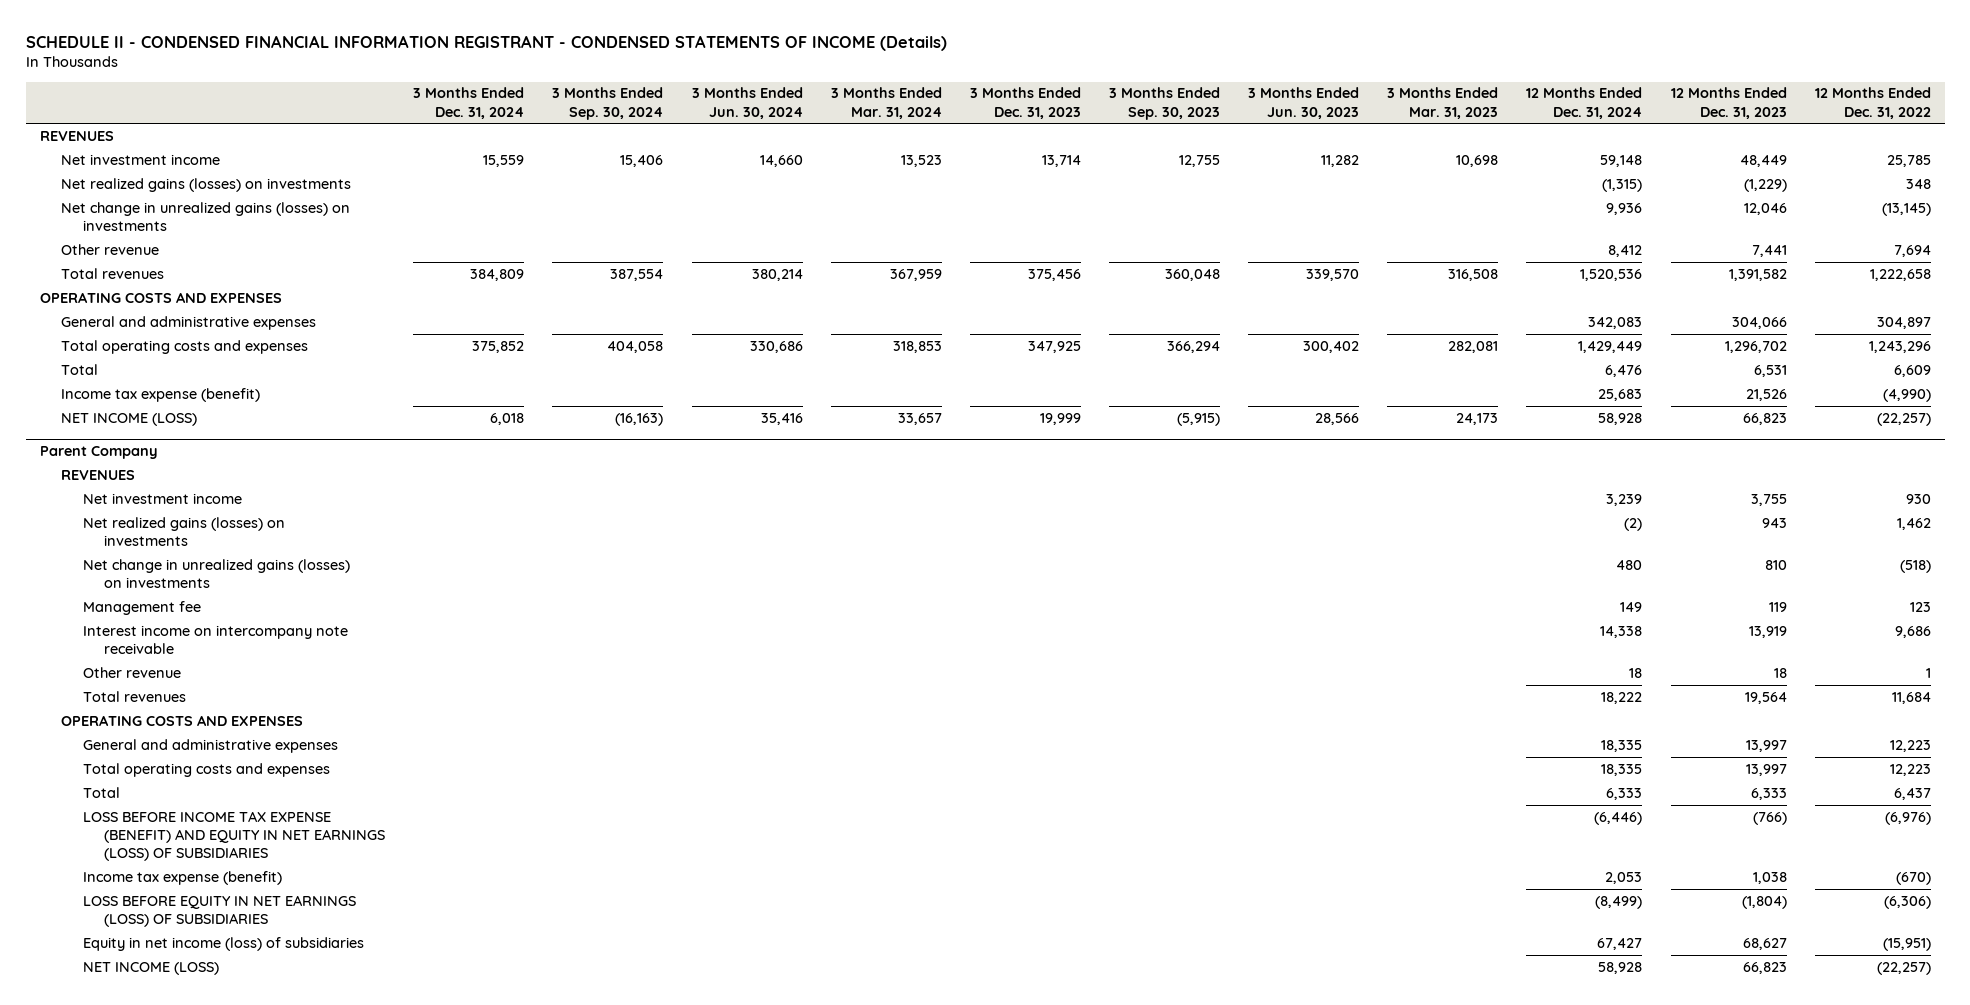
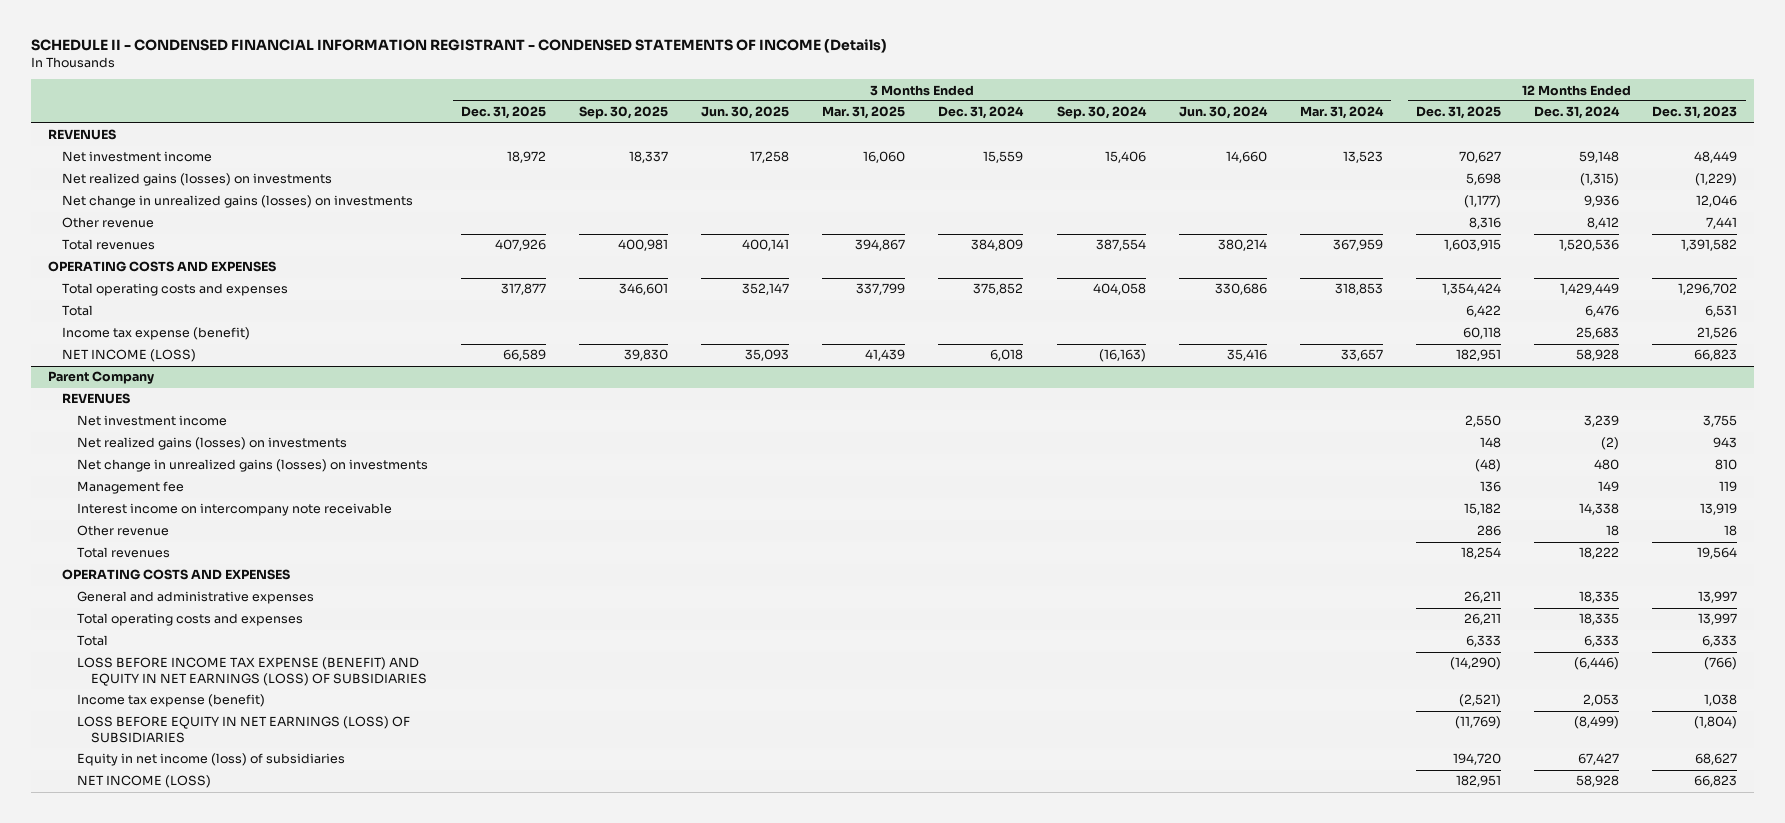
[969,87,1081,119] 3 Months Ended Dec. 31, 2023 -> none
[1108,87,1220,120] 3 Months Ended Sep. 30, 2023 -> none
[1248,87,1360,119] 3 Months Ended Jun. 30, 2023 -> none
[1387,87,1499,119] 3 Months Ended Mar. 31, 2023 -> none
[1814,87,1931,119] 12 Months Ended Dec. 31, 2022 -> none
none -> [460,106,546,120] Dec. 31, 2025
none -> [579,106,669,120] Sep. 30, 2025
none -> [701,106,790,120] Jun. 30, 2025
none -> [822,106,906,120] Mar. 31, 2025
none -> [1415,106,1501,120] Dec. 31, 2025
[61,315,317,330] General and administrative expenses -> none

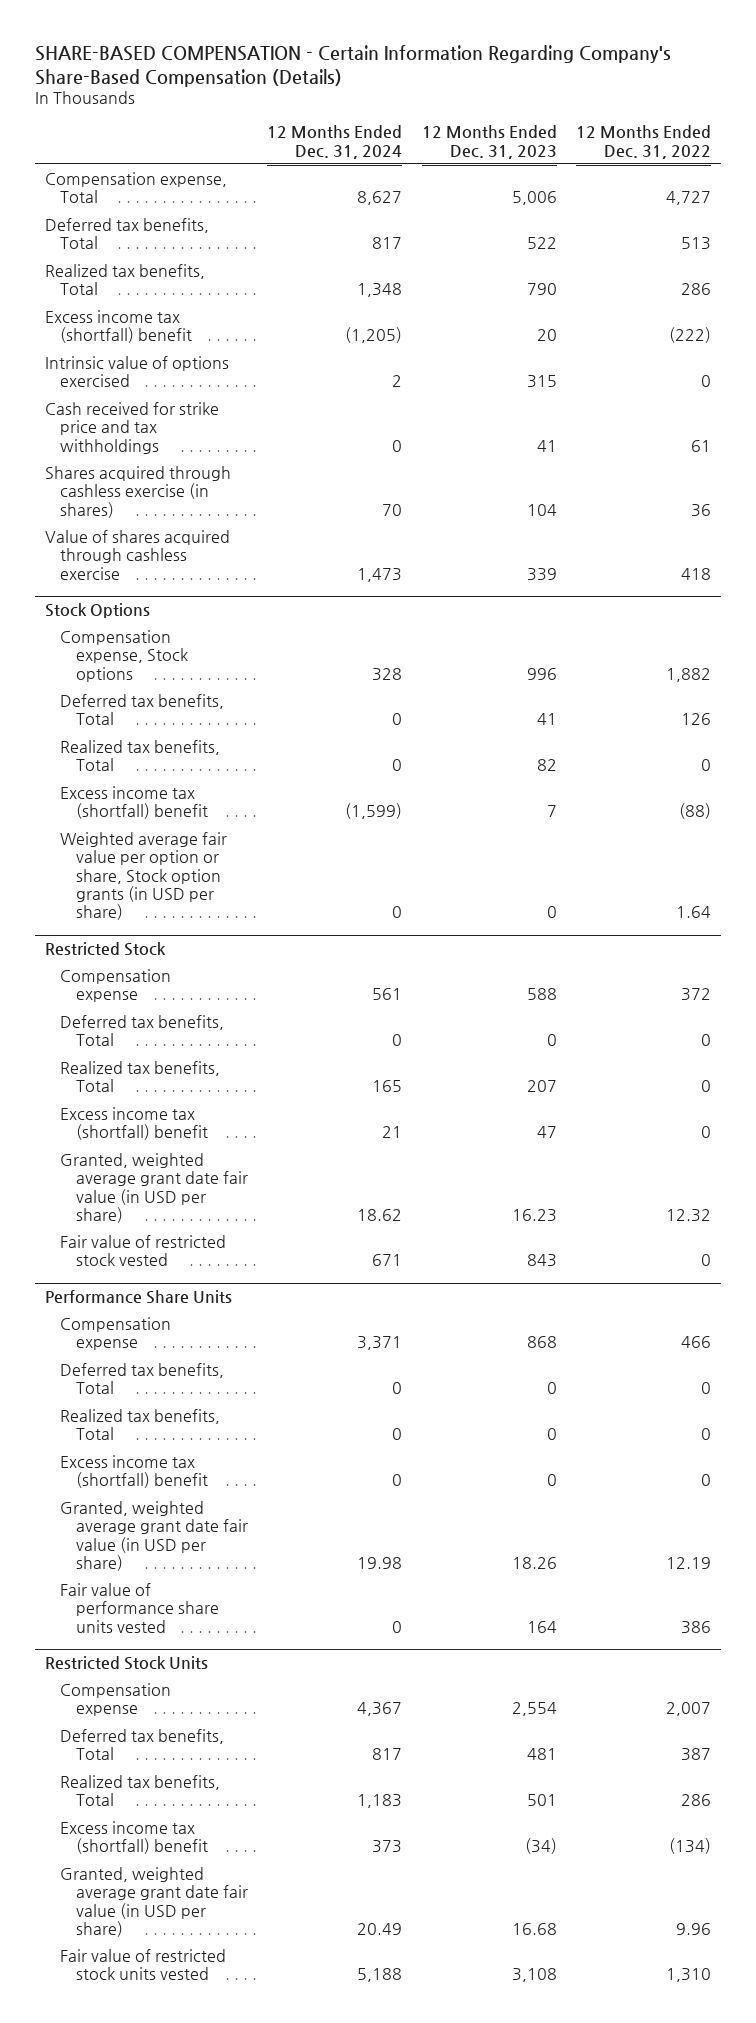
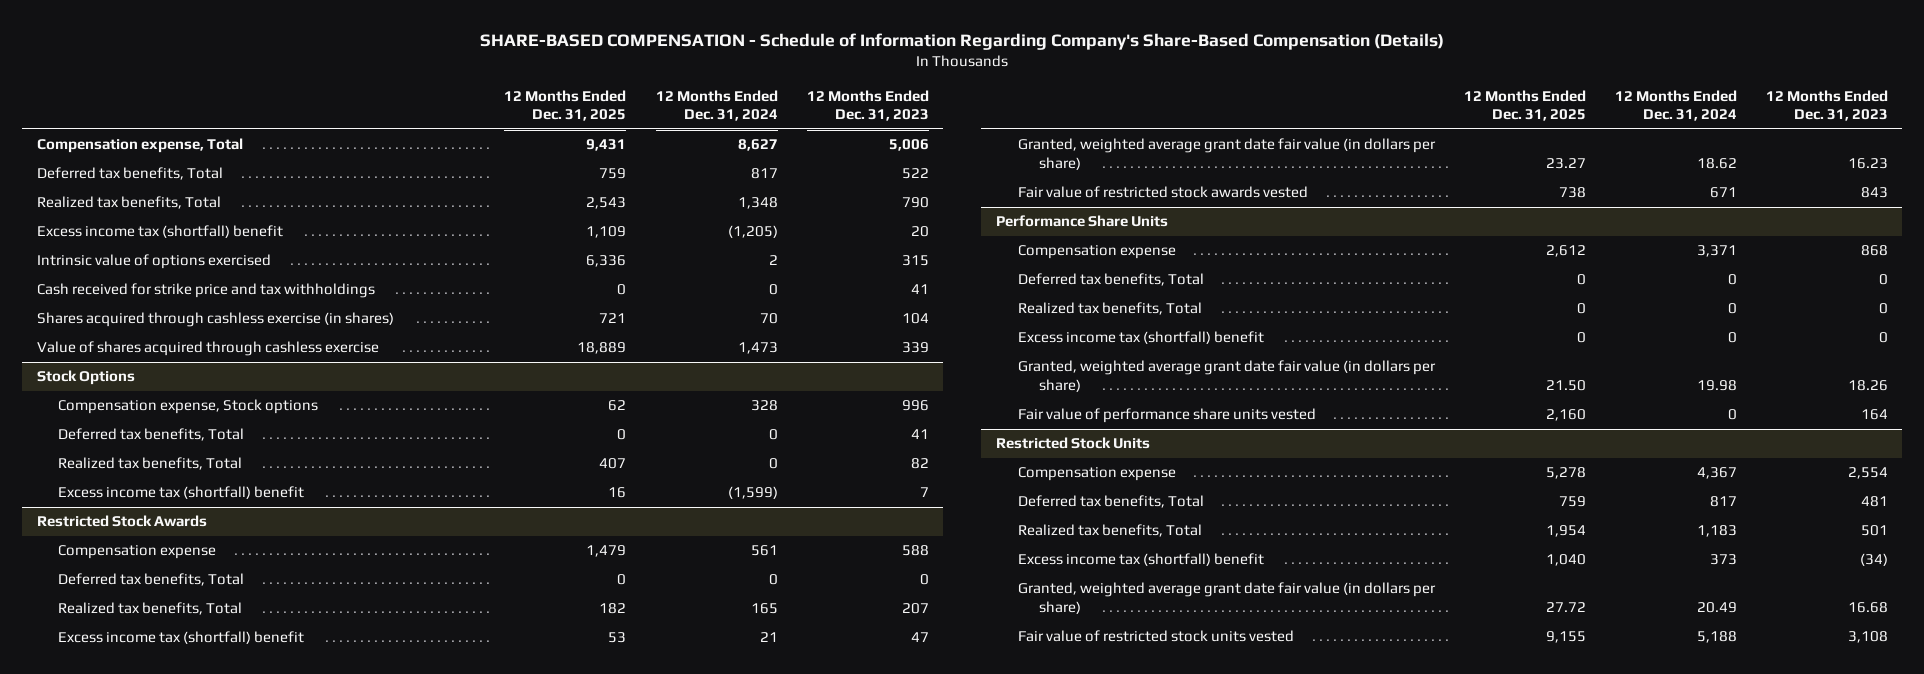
[35,44,672,87] SHARE-BASED COMPENSATION - Certain Information Regarding Company's Share-Based Compensation (Details) -> [480,32,1445,50] SHARE-BASED COMPENSATION - Schedule of Information Regarding Company's Share-Based Compensation (Details)
[575,125,711,159] 12 Months Ended Dec. 31, 2022 -> none
none -> [504,89,627,122] 12 Months Ended Dec. 31, 2025
[60,831,228,921] Weighted average fair value per option or share, Stock option grants (in USD per share) -> none
[44,942,166,957] Restricted Stock -> [36,515,207,528] Restricted Stock Awards
[60,1152,248,1223] Granted, weighted average grant date fair value (in USD per share) -> [1017,138,1436,170] Granted, weighted average grant date fair value (in dollars per share)
[60,1234,227,1267] Fair value of restricted stock vested -> [1017,186,1308,199] Fair value of restricted stock awards vested
[60,1500,248,1571] Granted, weighted average grant date fair value (in USD per share) -> [1017,360,1436,392] Granted, weighted average grant date fair value (in dollars per share)
[60,1866,248,1937] Granted, weighted average grant date fair value (in USD per share) -> [1017,582,1436,614] Granted, weighted average grant date fair value (in dollars per share)

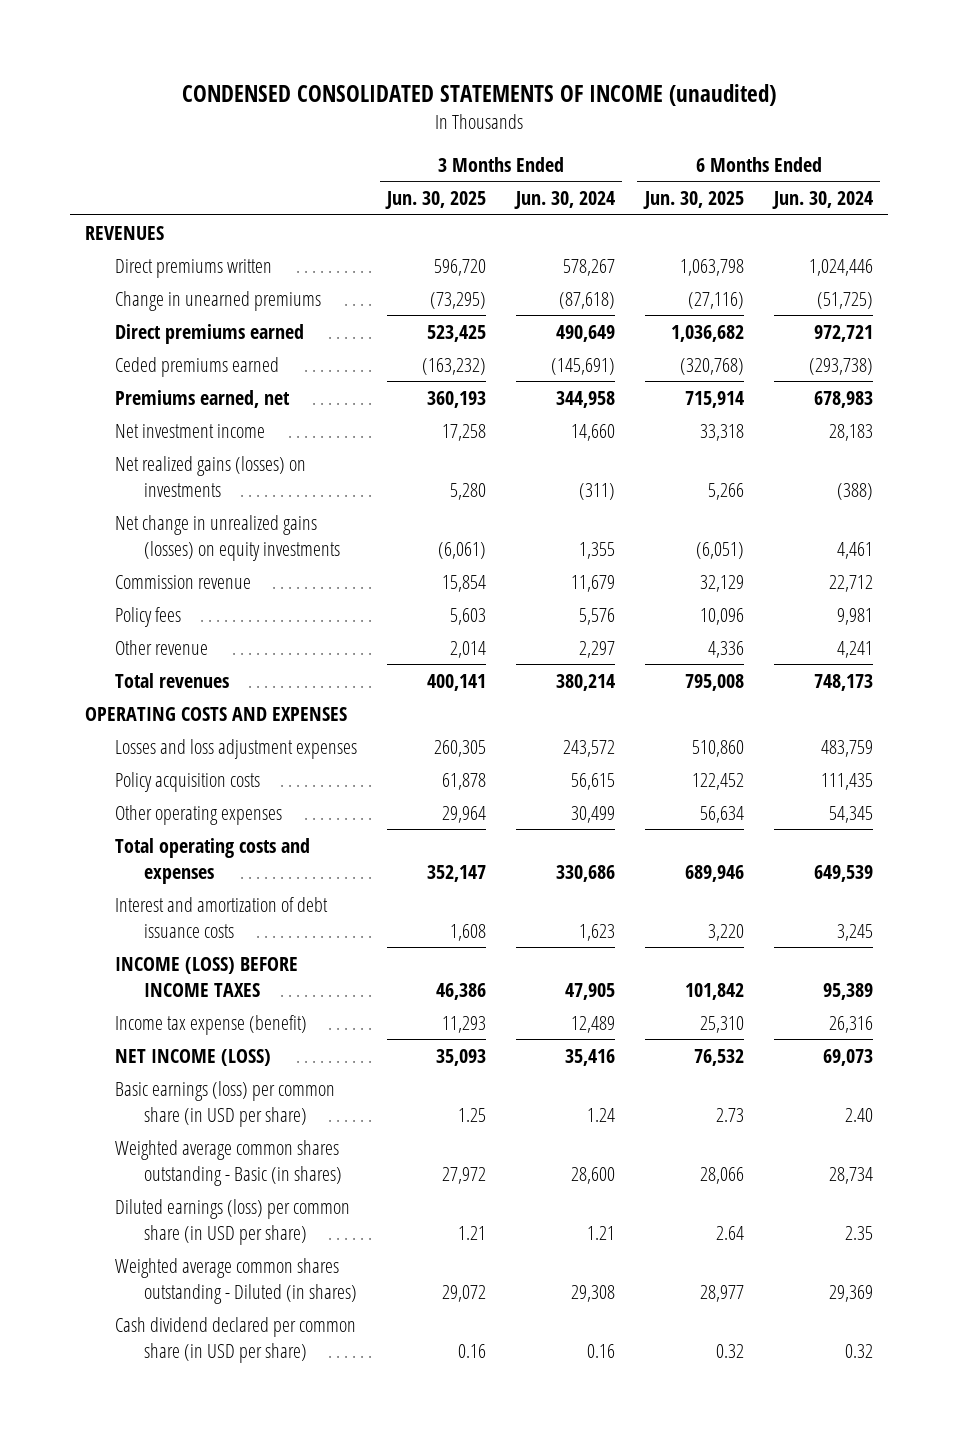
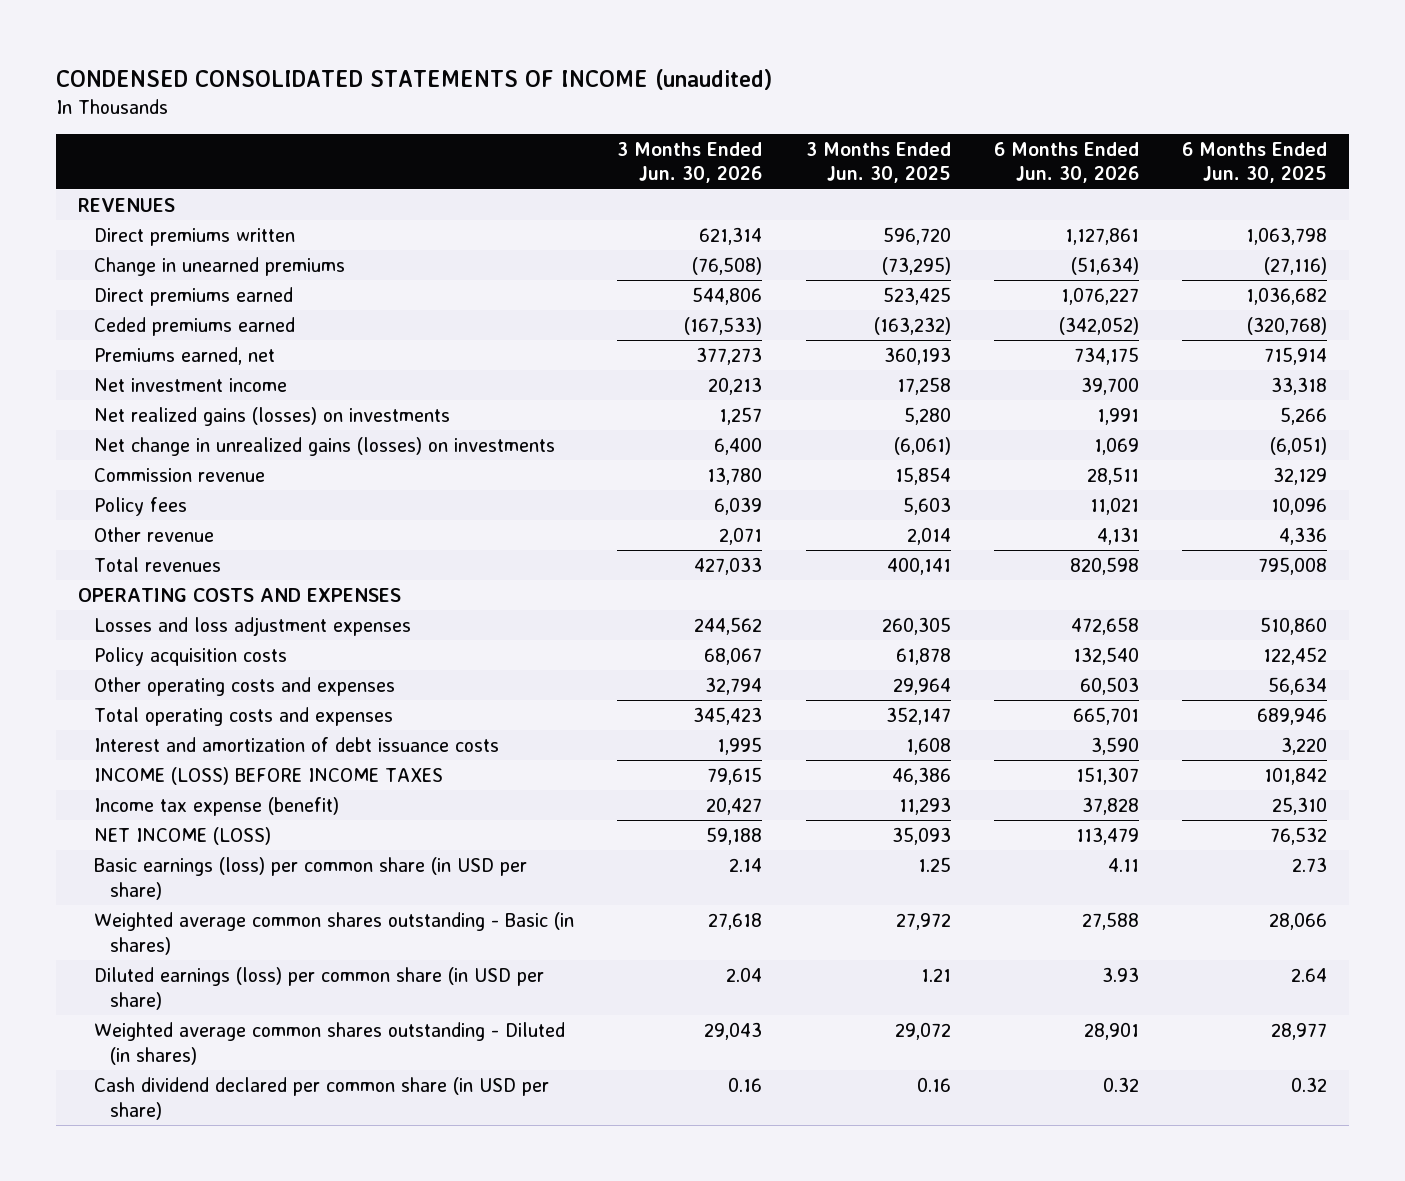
[513,191,615,210] Jun. 30, 2024 -> none
[771,191,873,210] Jun. 30, 2024 -> none
none -> [617,141,763,184] 3 Months Ended Jun. 30, 2026
none -> [993,141,1139,184] 6 Months Ended Jun. 30, 2026
[114,514,341,561] Net change in unrealized gains (losses) on equity investments -> [94,436,556,456] Net change in unrealized gains (losses) on investments
[114,804,282,825] Other operating expenses -> [94,676,396,696] Other operating costs and expenses

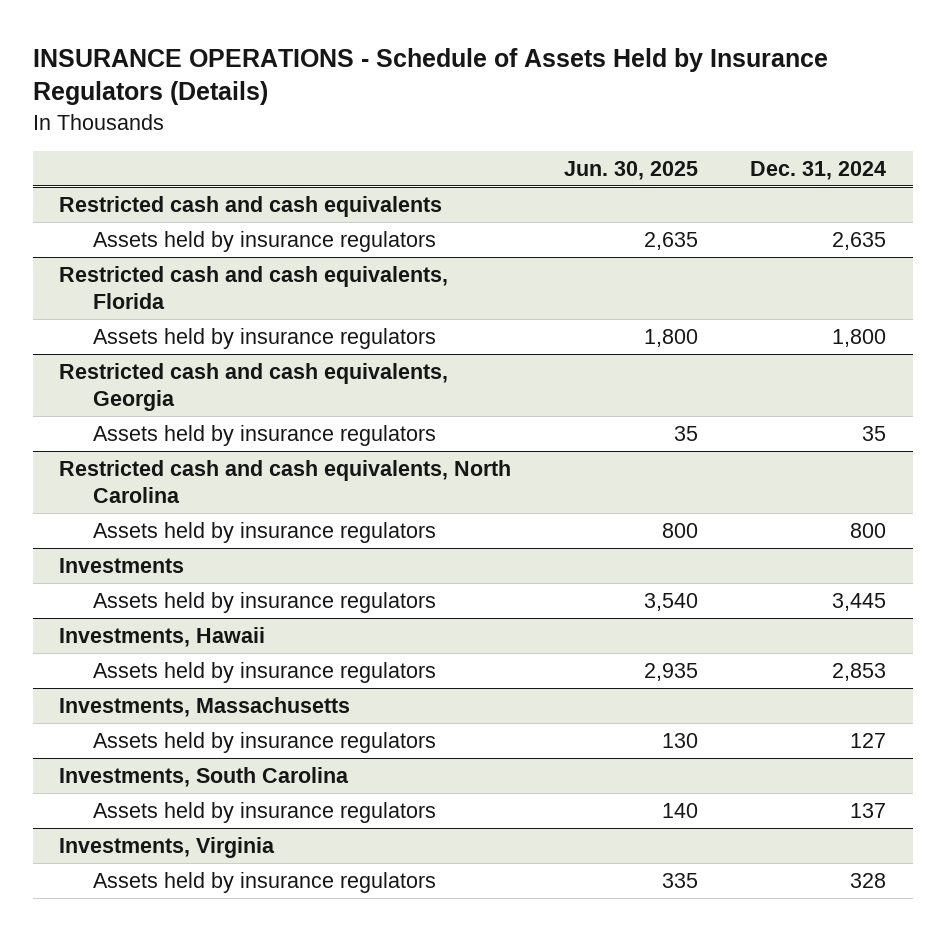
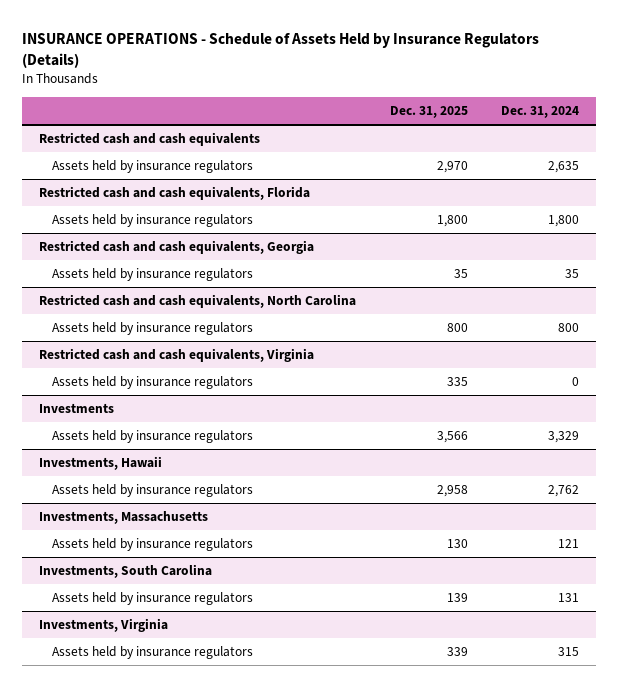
[563,161,698,181] Jun. 30, 2025 -> none
none -> [389,106,468,119] Dec. 31, 2025
none -> [39,347,315,362] Restricted cash and cash equivalents, Virginia
none -> [51,375,253,389] Assets held by insurance regulators
[832,592,887,611] 3,445 -> [548,430,580,443] 3,329
[832,662,887,681] 2,853 -> [548,484,580,497] 2,762
[850,732,887,748] 127 -> [558,538,580,548] 121
[850,802,887,818] 137 -> [558,592,580,602] 131
[850,872,887,888] 328 -> [558,646,580,656] 315

